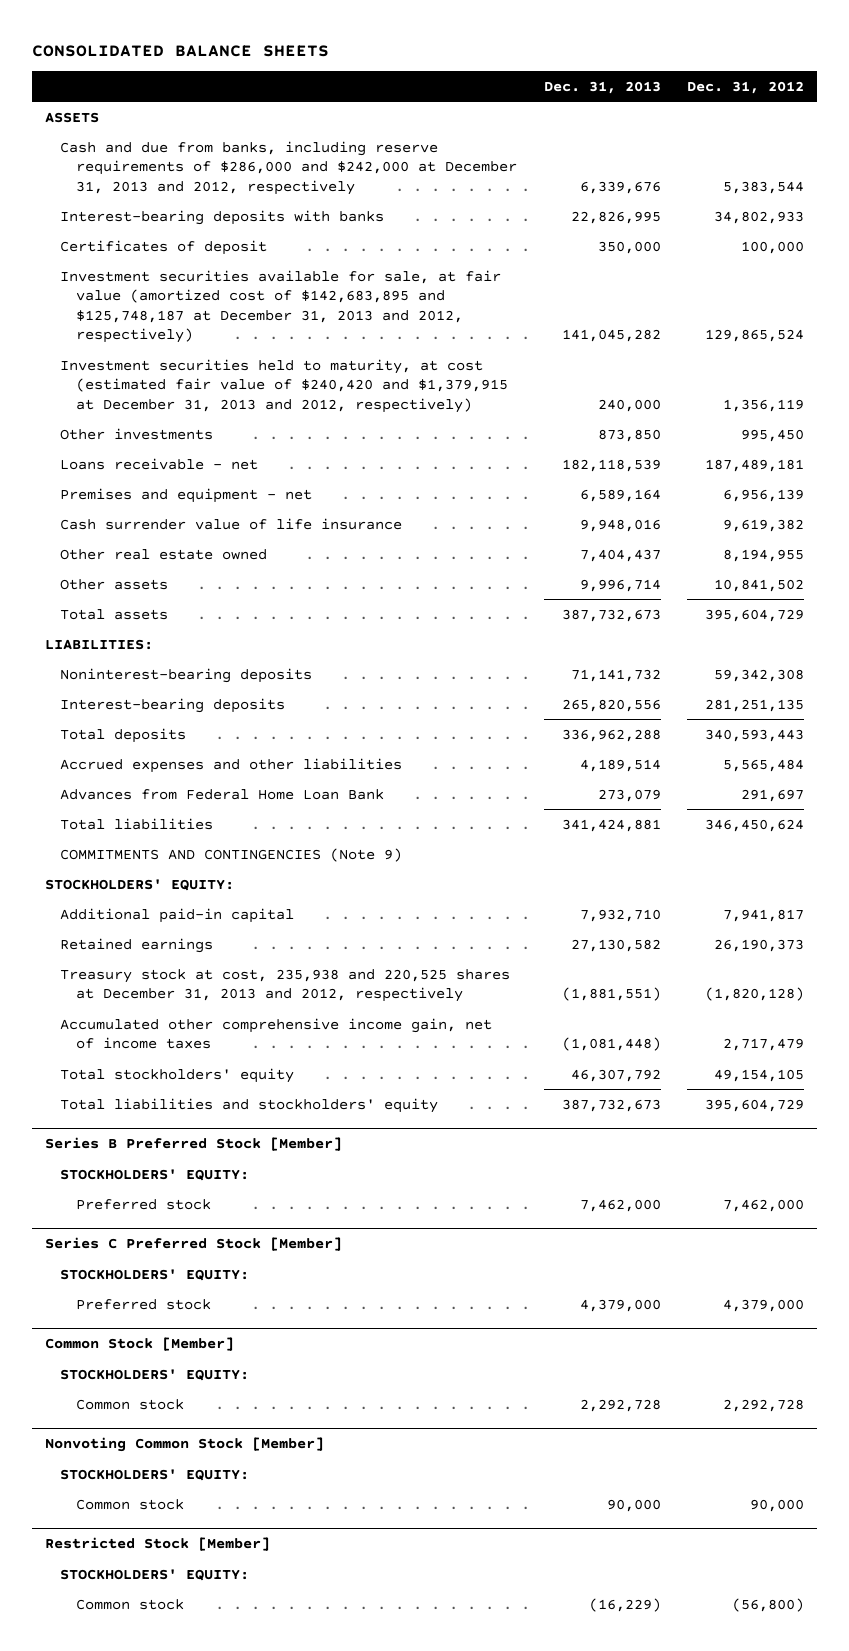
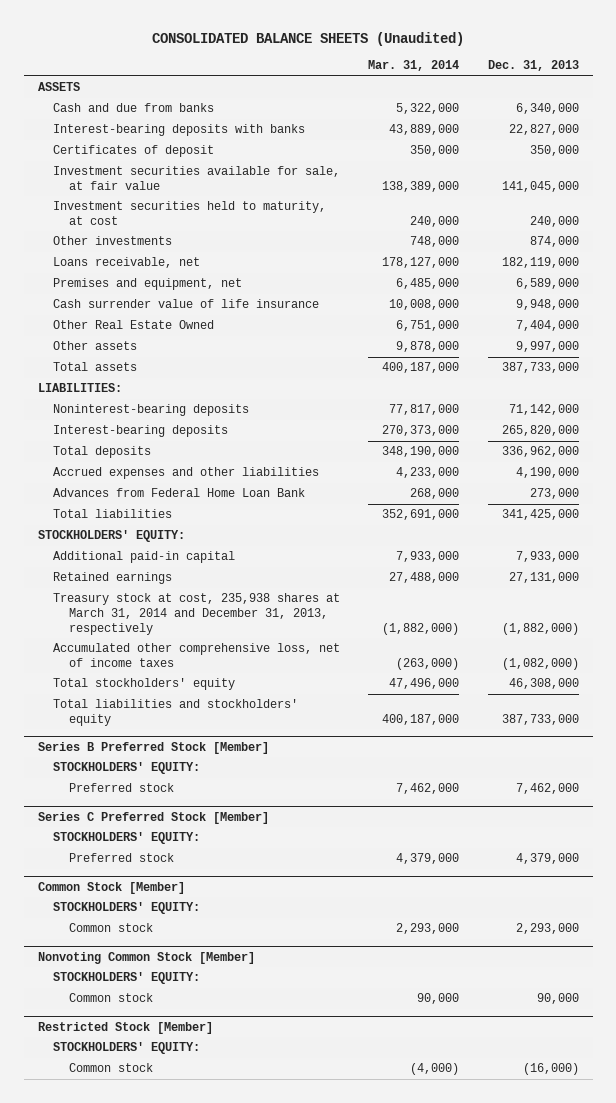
[31,44,329,57] CONSOLIDATED BALANCE SHEETS -> [152,31,465,46] CONSOLIDATED BALANCE SHEETS (Unaudited)
[686,80,804,94] Dec. 31, 2012 -> none
none -> [368,60,460,72] Mar. 31, 2014
[60,140,518,195] Cash and due from banks, including reserve requirements of $286,000 and $242,000 at December 31, 2013 and 2012, respectively -> [53,103,215,113] Cash and due from banks
[579,180,661,194] 6,339,676 -> [515,103,579,115] 6,340,000
[570,210,661,224] 22,826,995 -> [508,124,579,136] 22,827,000
[60,269,502,344] Investment securities available for sale, at fair value (amortized cost of $142,683,895 and $125,748,187 at December 31, 2013 and 2012, respectively) -> [53,166,341,191] Investment securities available for sale, at fair value
[561,329,661,343] 141,045,282 -> [501,181,579,193] 141,045,000
[60,358,509,413] Investment securities held to maturity, at cost (estimated fair value of $240,420 and $1,379,915 at December 31, 2013 and 2012, respectively) -> [53,201,327,226] Investment securities held to maturity, at cost
[597,428,661,442] 873,850 -> [529,236,579,248] 874,000
[60,457,259,470] Loans receivable - net -> [53,257,201,269] Loans receivable, net
[561,458,661,472] 182,118,539 -> [501,257,579,269] 182,119,000
[60,487,313,503] Premises and equipment - net -> [53,278,243,291] Premises and equipment, net
[579,488,661,502] 6,589,164 -> [515,278,579,290] 6,589,000
[579,518,661,532] 9,948,016 -> [515,299,579,311] 9,948,000
[60,548,268,560] Other real estate owned -> [53,320,215,330] Other Real Estate Owned
[579,548,661,562] 7,404,437 -> [515,320,579,332] 7,404,000
[579,578,661,592] 9,996,714 -> [515,341,579,353] 9,997,000
[561,608,661,622] 387,732,673 -> [501,362,579,374] 387,733,000
[60,847,403,862] COMMITMENTS AND CONTINGENCIES (Note 9) -> none
[570,668,661,682] 71,141,732 -> [508,404,579,416] 71,142,000
[561,698,661,712] 265,820,556 -> [501,425,579,437] 265,820,000
[561,728,661,742] 336,962,288 -> [501,446,579,458] 336,962,000
[579,758,661,772] 4,189,514 -> [515,467,579,479] 4,190,000
[597,788,661,802] 273,079 -> [529,488,579,500] 273,000
[561,818,661,832] 341,424,881 -> [501,509,579,521] 341,425,000
[579,908,661,922] 7,932,710 -> [515,551,579,563] 7,933,000
[570,938,661,952] 27,130,582 -> [508,572,579,584] 27,131,000
[60,968,511,1003] Treasury stock at cost, 235,938 and 220,525 shares at December 31, 2013 and 2012, respectively -> [53,593,341,635] Treasury stock at cost, 235,938 shares at March 31, 2014 and December 31, 2013, respectively
[561,987,661,1002] (1,881,551) -> [501,622,579,635] (1,882,000)
[60,1017,493,1050] Accumulated other comprehensive income gain, net of income taxes -> [53,643,341,668] Accumulated other comprehensive loss, net of income taxes
[561,1037,661,1052] (1,081,448) -> [501,658,579,671] (1,082,000)
[570,1068,661,1082] 46,307,792 -> [508,678,579,690] 46,308,000
[561,1098,661,1112] 387,732,673 -> [501,714,579,726] 387,733,000
[579,1398,661,1412] 2,292,728 -> [515,923,579,935] 2,293,000
[588,1597,661,1612] (16,229) -> [522,1063,579,1076] (16,000)

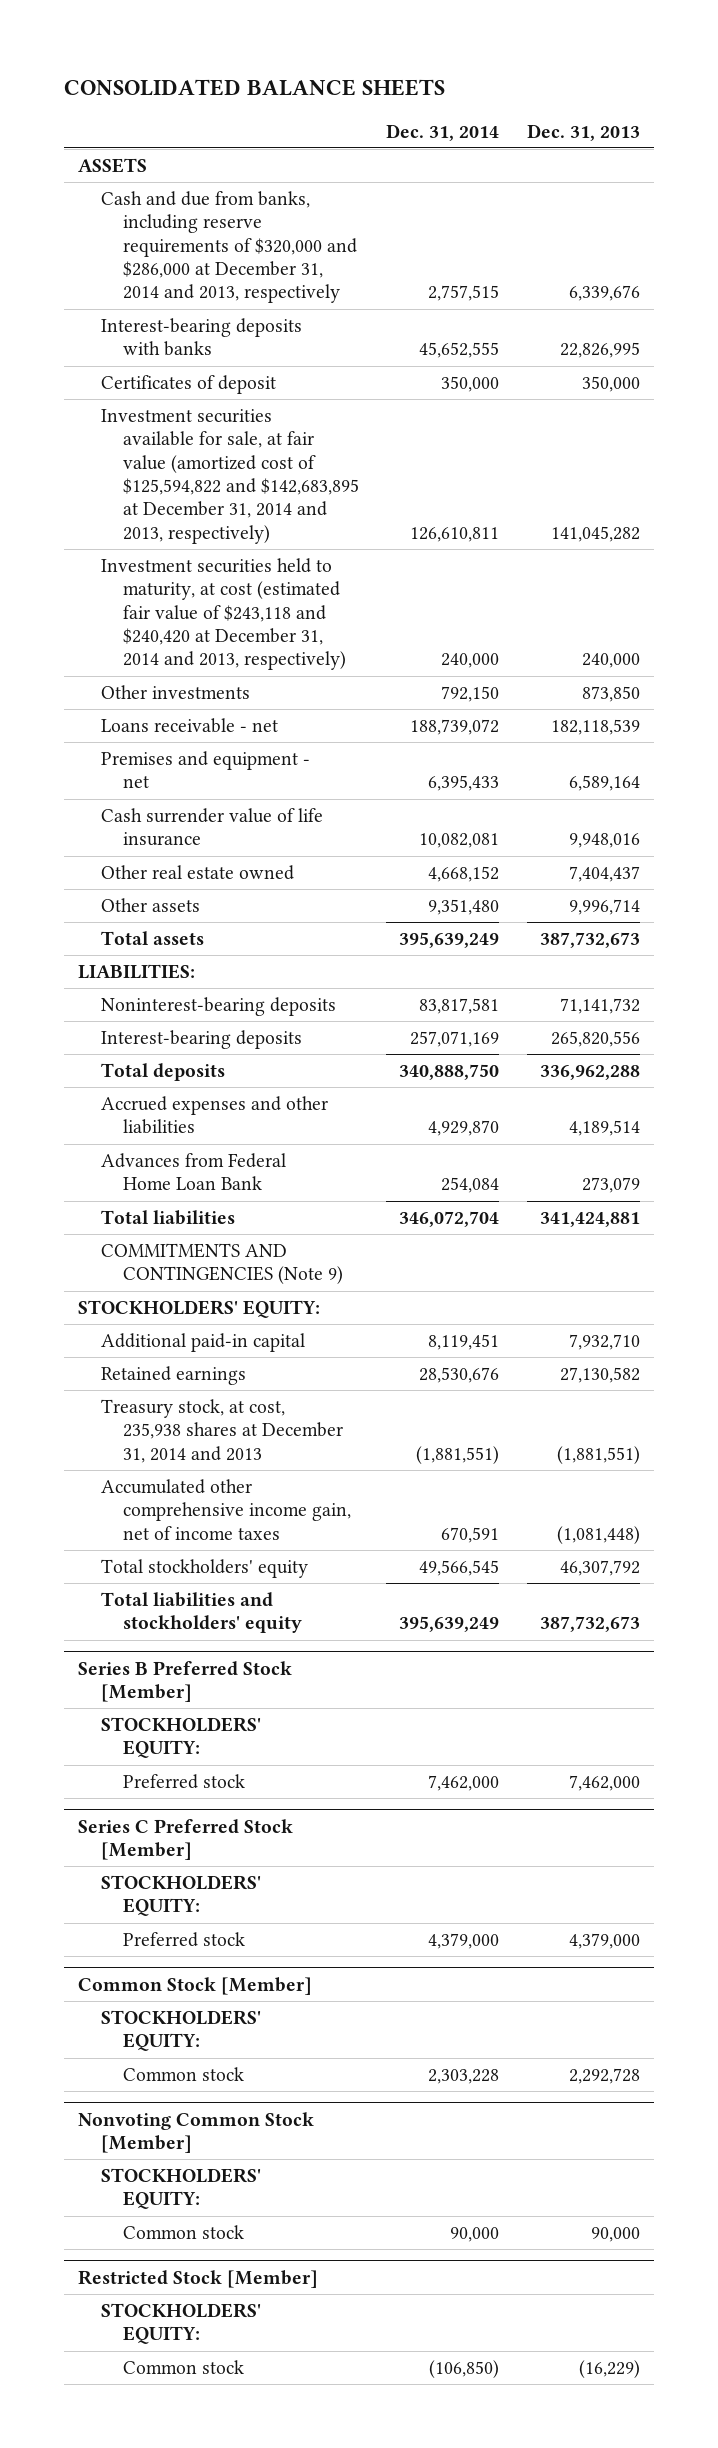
[152,31,465,46] CONSOLIDATED BALANCE SHEETS (Unaudited) -> [64,78,446,96] CONSOLIDATED BALANCE SHEETS
[368,60,460,72] Mar. 31, 2014 -> none
none -> [386,123,500,141] Dec. 31, 2014
[53,103,215,113] Cash and due from banks -> [100,191,357,304] Cash and due from banks, including reserve requirements of $320,000 and $286,000 at December 31, 2014 and 2013, respectively
[515,103,579,115] 6,340,000 -> [568,285,640,302] 6,339,676
[508,124,579,136] 22,827,000 -> [559,342,640,359] 22,826,995
[53,166,341,191] Investment securities available for sale, at fair value -> [100,409,359,544] Investment securities available for sale, at fair value (amortized cost of $125,594,822 and $142,683,895 at December 31, 2014 and 2013, respectively)
[501,181,579,193] 141,045,000 -> [550,525,640,542] 141,045,282
[53,201,327,226] Investment securities held to maturity, at cost -> [100,558,346,671] Investment securities held to maturity, at cost (estimated fair value of $243,118 and $240,420 at December 31, 2014 and 2013, respectively)
[529,236,579,248] 874,000 -> [581,686,640,703] 873,850
[53,257,201,269] Loans receivable, net -> [100,718,278,734] Loans receivable - net
[501,257,579,269] 182,119,000 -> [550,719,640,736] 182,118,539
[53,278,243,291] Premises and equipment, net -> [100,751,310,789] Premises and equipment - net
[515,278,579,290] 6,589,000 -> [568,775,640,792] 6,589,164
[515,299,579,311] 9,948,000 -> [568,833,640,849] 9,948,016
[53,320,215,330] Other Real Estate Owned -> [100,865,294,881] Other real estate owned
[515,320,579,332] 7,404,000 -> [568,866,640,883] 7,404,437
[515,341,579,353] 9,997,000 -> [568,899,640,916] 9,996,714
[501,362,579,374] 387,733,000 -> [539,932,640,949] 387,732,673
[508,404,579,416] 71,142,000 -> [559,998,640,1015] 71,141,732
[501,425,579,437] 265,820,000 -> [550,1031,640,1048] 265,820,556
[501,446,579,458] 336,962,000 -> [539,1065,640,1081] 336,962,288
[515,467,579,479] 4,190,000 -> [568,1120,640,1137] 4,189,514
[529,488,579,500] 273,000 -> [581,1177,640,1194] 273,079
[501,509,579,521] 341,425,000 -> [539,1212,640,1228] 341,424,881
none -> [100,1243,343,1285] COMMITMENTS AND CONTINGENCIES (Note 9)
[515,551,579,563] 7,933,000 -> [568,1334,640,1351] 7,932,710
[508,572,579,584] 27,131,000 -> [559,1367,640,1384] 27,130,582
[53,593,341,635] Treasury stock at cost, 235,938 shares at March 31, 2014 and December 31, 2013, respectively -> [100,1399,343,1463] Treasury stock, at cost, 235,938 shares at December 31, 2014 and 2013
[501,622,579,635] (1,882,000) -> [556,1445,640,1464] (1,881,551)
[53,643,341,668] Accumulated other comprehensive loss, net of income taxes -> [100,1479,351,1540] Accumulated other comprehensive income gain, net of income taxes
[501,658,579,671] (1,082,000) -> [556,1525,640,1544] (1,081,448)
[508,678,579,690] 46,308,000 -> [559,1560,640,1577] 46,307,792
[501,714,579,726] 387,733,000 -> [539,1616,640,1633] 387,732,673
[515,923,579,935] 2,293,000 -> [568,2068,640,2085] 2,292,728
[522,1063,579,1076] (16,000) -> [578,2360,640,2379] (16,229)

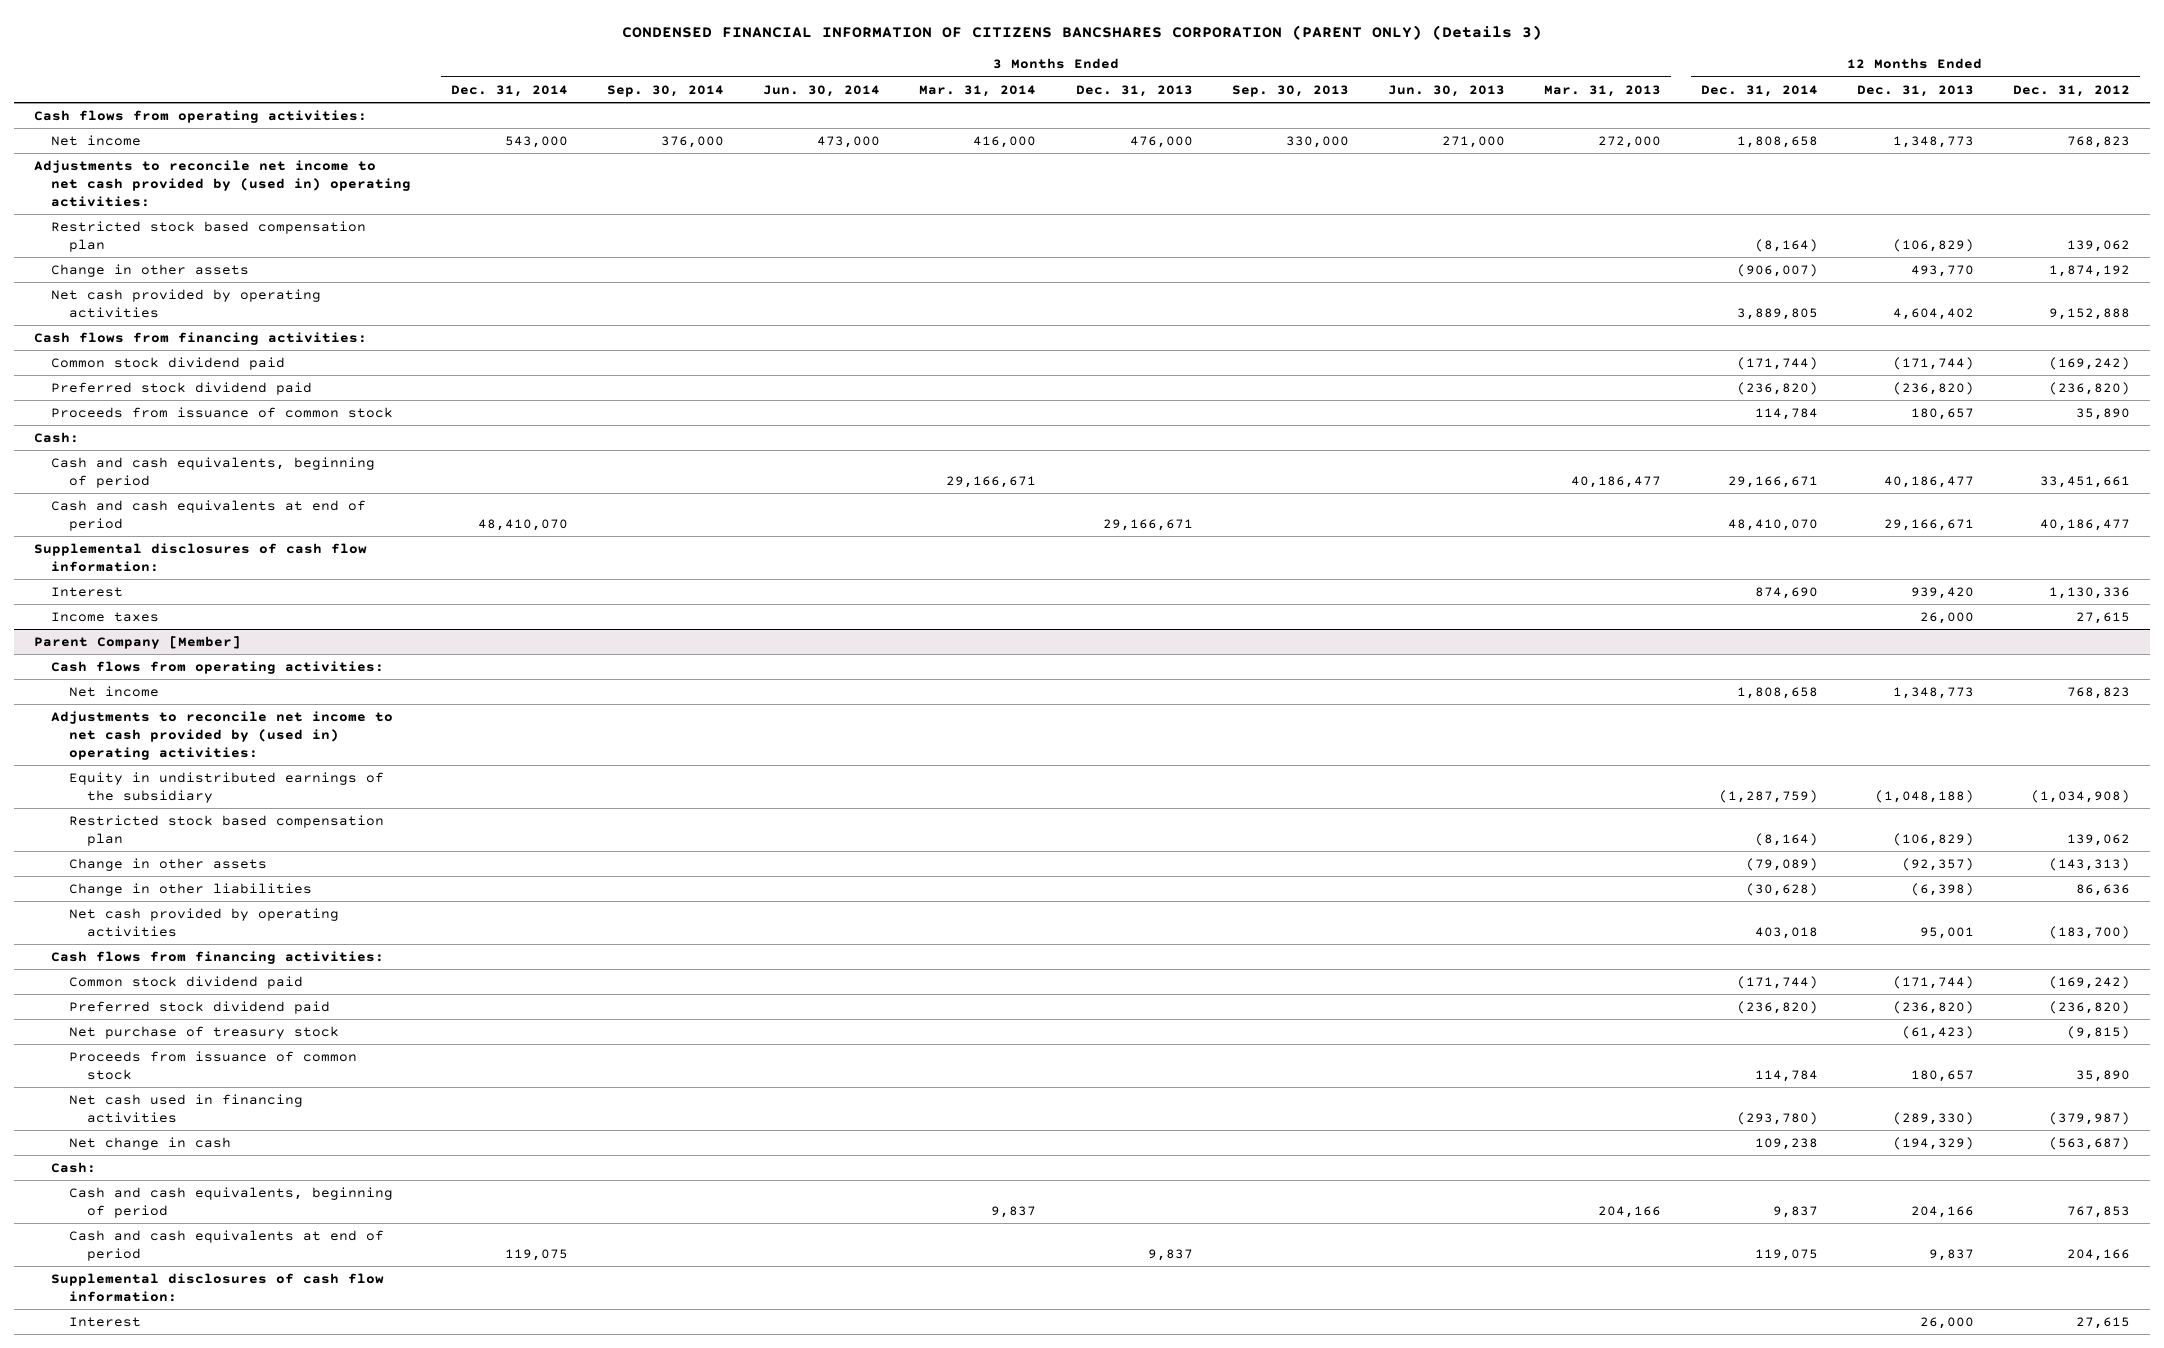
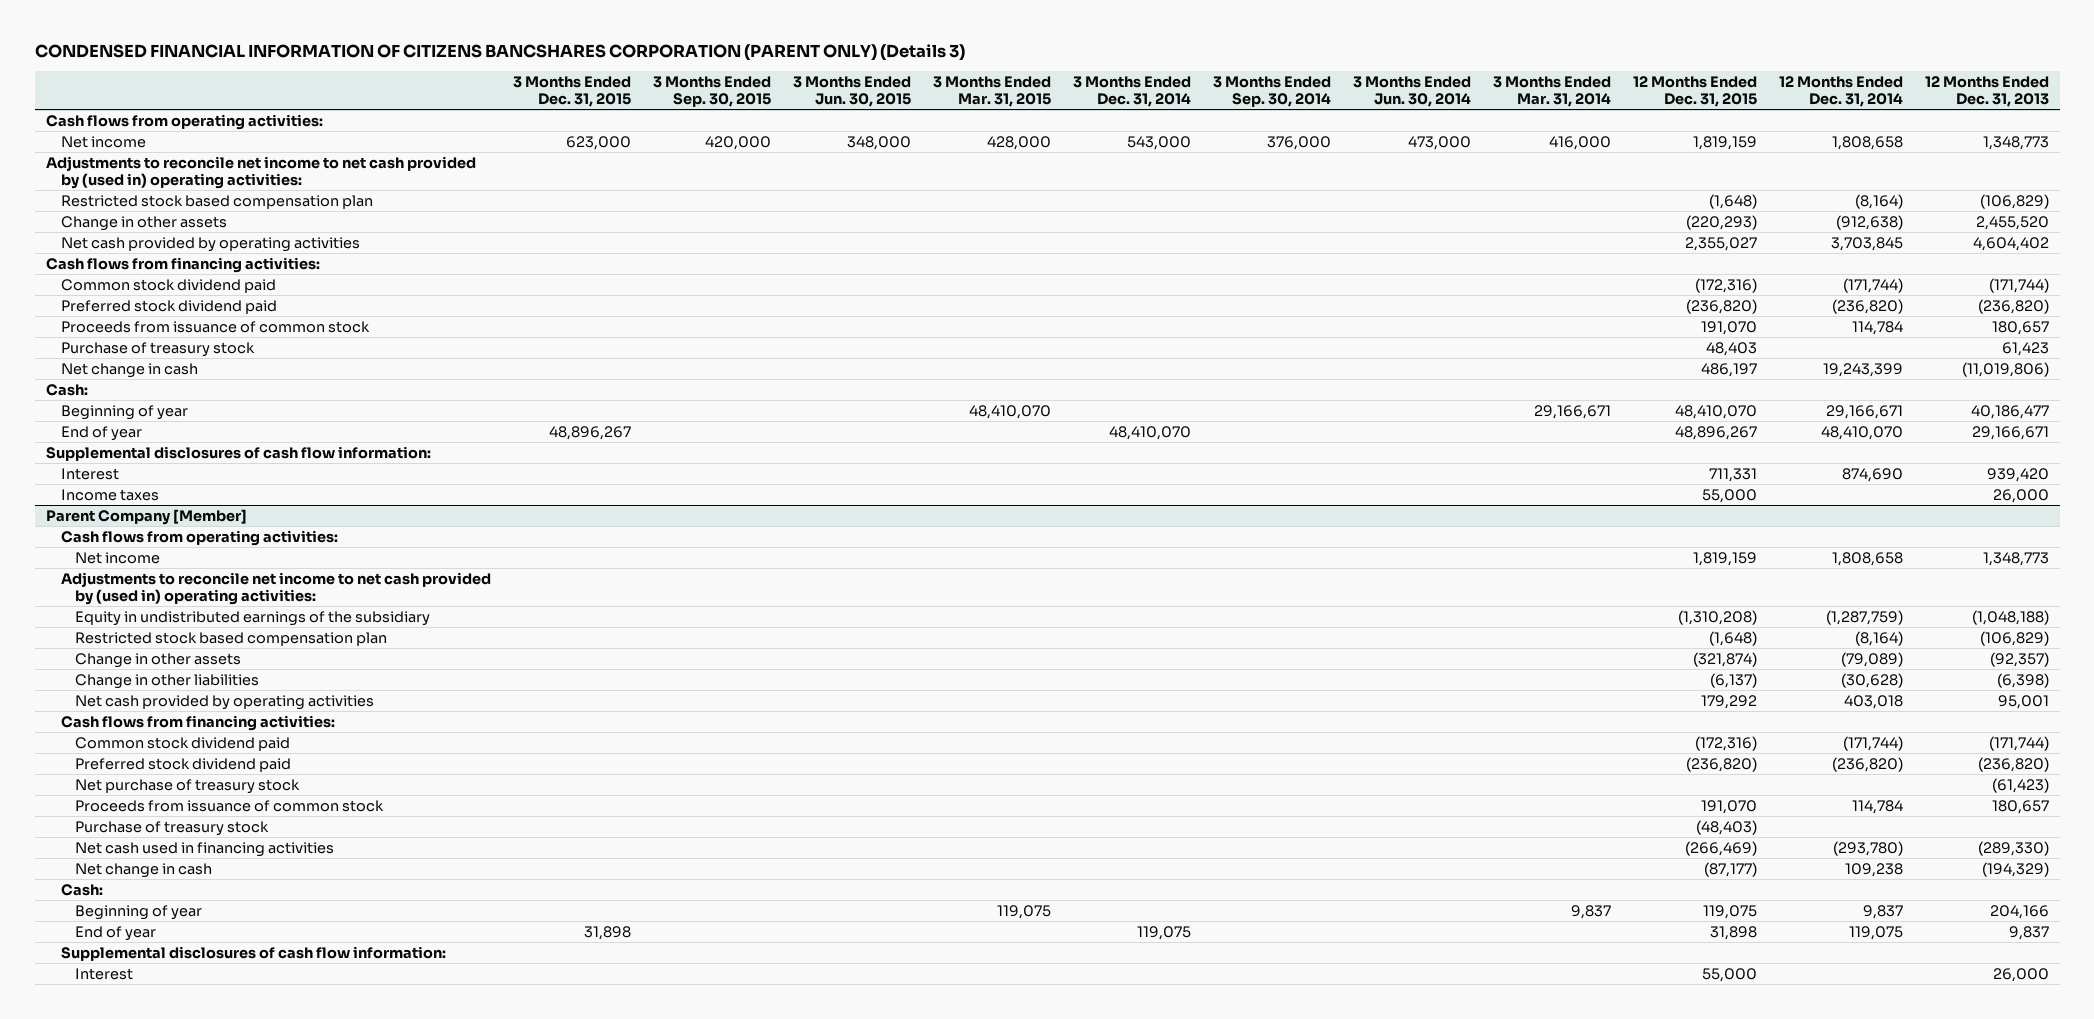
[1075,84,1193,97] Dec. 31, 2013 -> none
[1231,84,1349,97] Sep. 30, 2013 -> none
[1388,84,1506,97] Jun. 30, 2013 -> none
[1544,84,1662,97] Mar. 31, 2013 -> none
[2013,84,2131,97] Dec. 31, 2012 -> none
none -> [512,75,631,108] 3 Months Ended Dec. 31, 2015
none -> [652,75,771,108] 3 Months Ended Sep. 30, 2015
none -> [792,75,911,108] 3 Months Ended Jun. 30, 2015
none -> [932,75,1051,108] 3 Months Ended Mar. 31, 2015
none -> [1632,75,1757,108] 12 Months Ended Dec. 31, 2015
[1736,263,1818,277] (906,007) -> [1835,214,1903,230] (912,638)
[1910,264,1974,277] 493,770 -> [1975,215,2049,230] 2,455,520
[1736,307,1818,320] 3,889,805 -> [1830,236,1903,251] 3,703,845
none -> [60,341,255,357] Purchase of treasury stock
none -> [60,362,198,378] Net change in cash
[51,456,376,488] Cash and cash equivalents, beginning of period -> [60,404,188,420] Beginning of year
[51,499,367,531] Cash and cash equivalents at end of period -> [60,425,142,441] End of year
none -> [75,820,270,836] Purchase of treasury stock
[69,1186,394,1218] Cash and cash equivalents, beginning of period -> [75,904,203,920] Beginning of year
[69,1229,385,1261] Cash and cash equivalents at end of period -> [75,925,157,941] End of year

